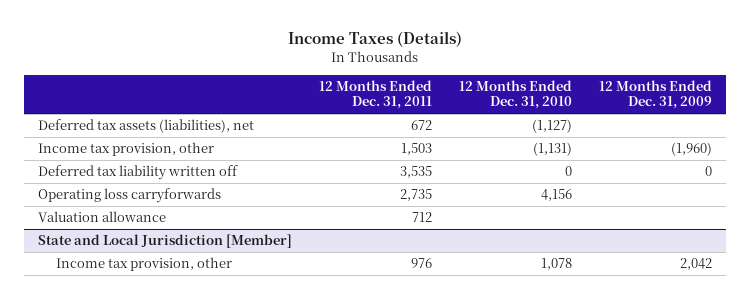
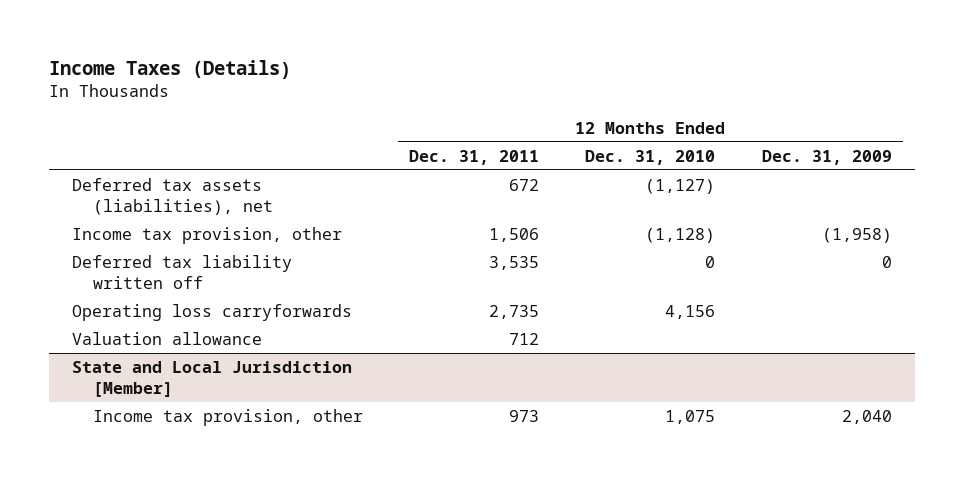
[400,143,432,156] 1,503 -> [489,228,540,243] 1,506
[532,142,572,157] (1,131) -> [645,228,716,244] (1,128)
[671,142,713,157] (1,960) -> [821,228,892,244] (1,958)
[410,258,432,269] 976 -> [509,410,540,423] 973
[540,258,572,271] 1,078 -> [665,410,716,425] 1,075
[680,258,713,271] 2,042 -> [841,410,892,425] 2,040

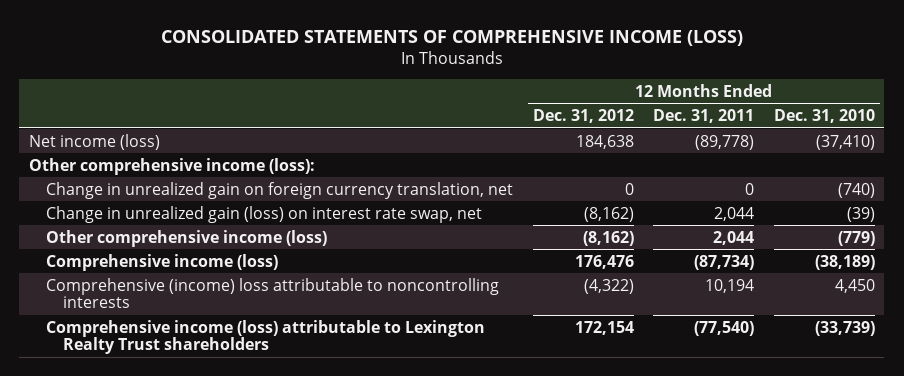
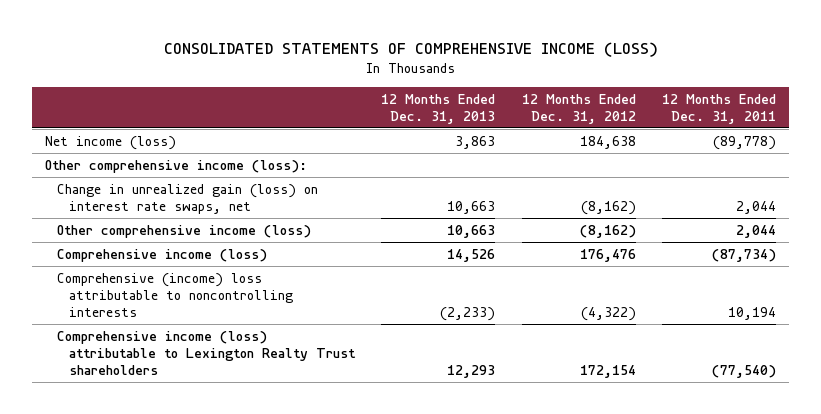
[773,109,875,124] Dec. 31, 2010 -> none
none -> [381,93,496,124] 12 Months Ended Dec. 31, 2013
[46,181,514,199] Change in unrealized gain on foreign currency translation, net -> none
[46,205,483,223] Change in unrealized gain (loss) on interest rate swap, net -> [57,183,319,214] Change in unrealized gain (loss) on interest rate swaps, net

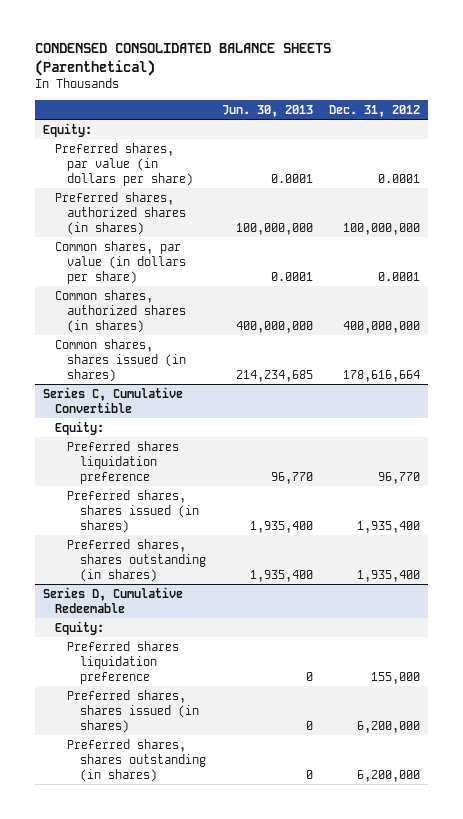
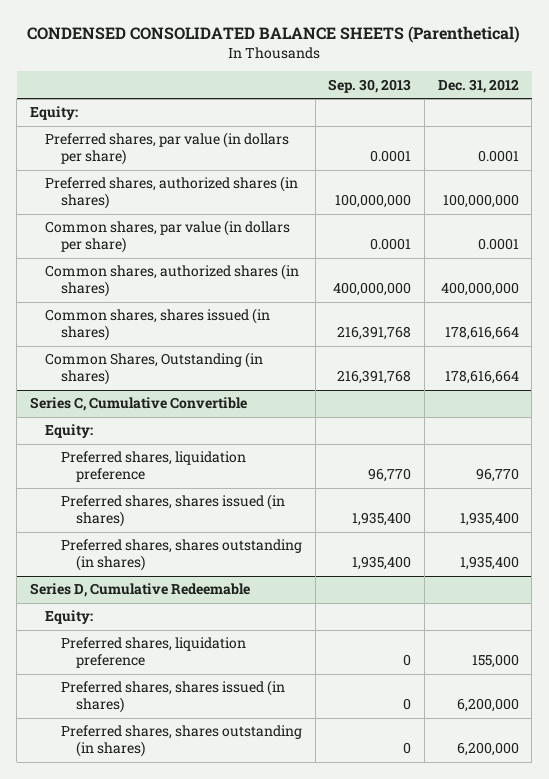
[221,104,313,117] Jun. 30, 2013 -> none
none -> [328,78,412,93] Sep. 30, 2013
none -> [45,352,264,386] Common Shares, Outstanding (in shares)
[67,440,180,484] Preferred shares liquidation preference -> [60,451,246,483] Preferred shares, liquidation preference
[67,640,180,684] Preferred shares liquidation preference -> [60,637,246,669] Preferred shares, liquidation preference

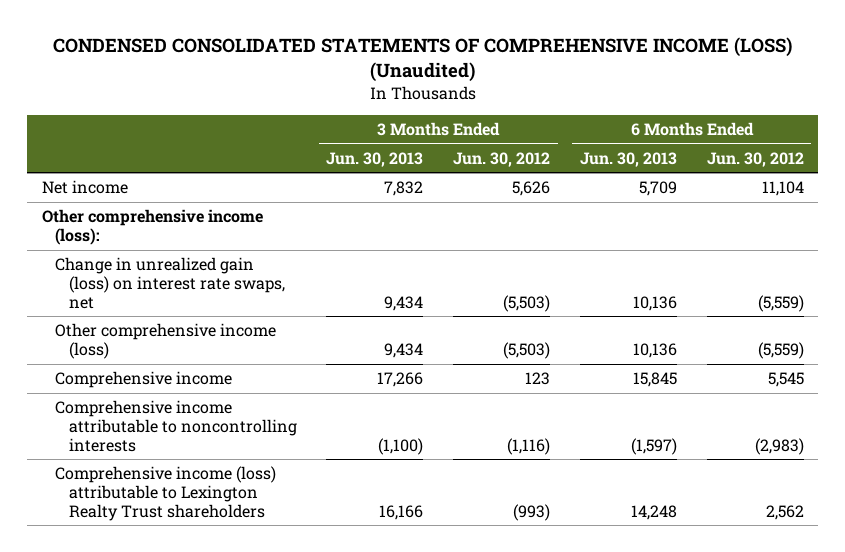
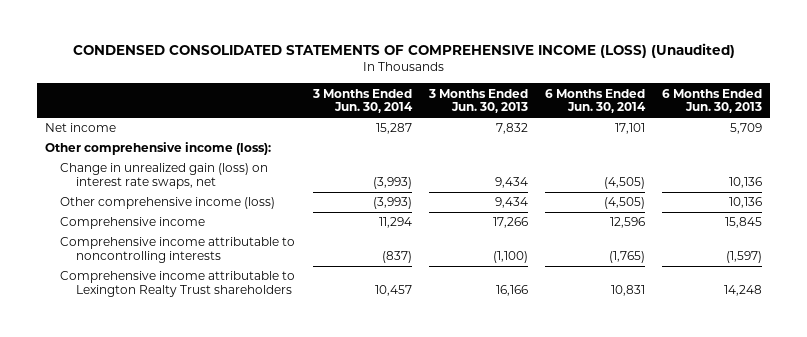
[453,151,551,167] Jun. 30, 2012 -> none
[706,151,804,167] Jun. 30, 2012 -> none
none -> [311,88,413,114] 3 Months Ended Jun. 30, 2014
none -> [544,88,646,114] 6 Months Ended Jun. 30, 2014
[55,466,277,521] Comprehensive income (loss) attributable to Lexington Realty Trust shareholders -> [60,271,296,298] Comprehensive income attributable to Lexington Realty Trust shareholders

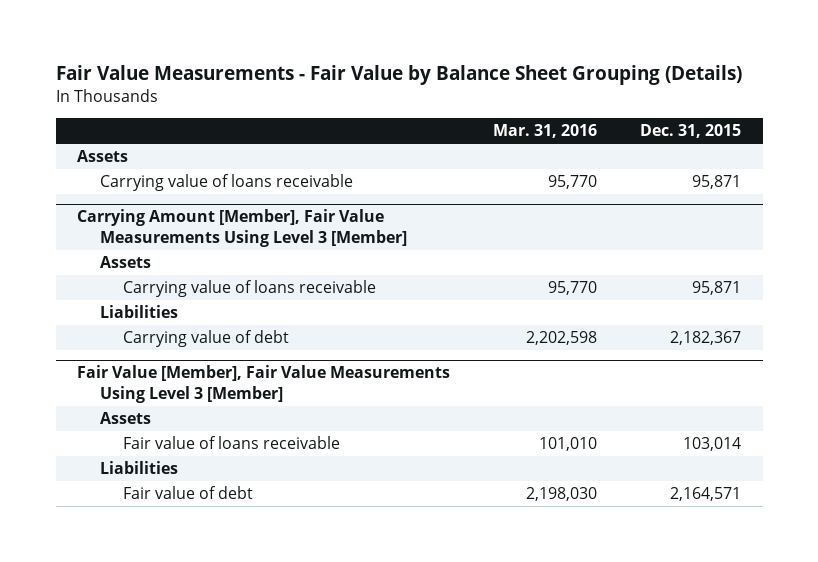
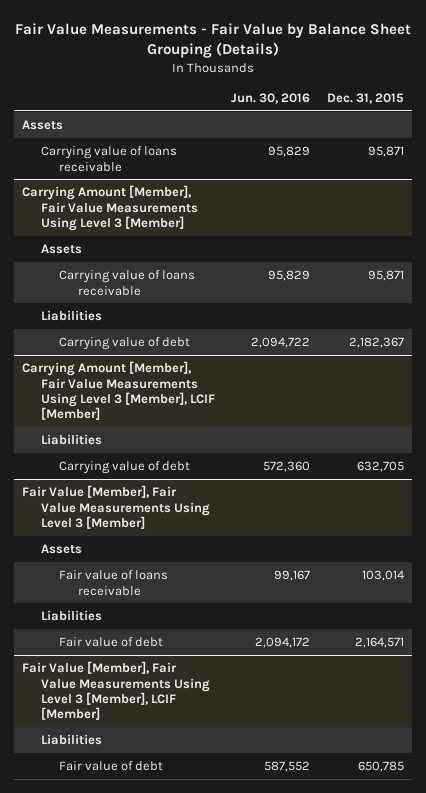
[493,124,598,139] Mar. 31, 2016 -> none
none -> [231,93,311,105] Jun. 30, 2016
none -> [22,361,215,421] Carrying Amount [Member], Fair Value Measurements Using Level 3 [Member], LCIF [Member]
none -> [40,434,102,446] Liabilities
none -> [59,461,191,475] Carrying value of debt
none -> [22,661,210,721] Fair Value [Member], Fair Value Measurements Using Level 3 [Member], LCIF [Member]
none -> [40,734,102,746] Liabilities
none -> [59,761,164,772] Fair value of debt

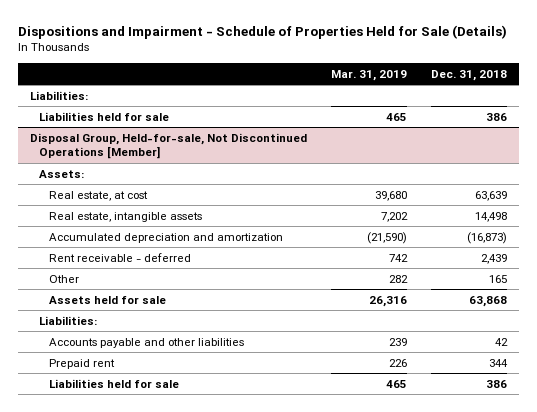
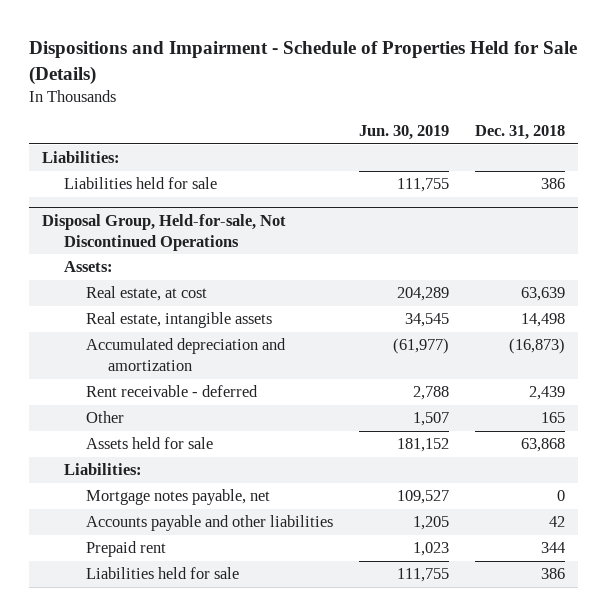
[330,69,407,81] Mar. 31, 2019 -> none
none -> [358,125,449,141] Jun. 30, 2019
[29,132,307,160] Disposal Group, Held-for-sale, Not Discontinued Operations [Member] -> [41,213,286,251] Disposal Group, Held-for-sale, Not Discontinued Operations
none -> [86,489,271,506] Mortgage notes payable, net

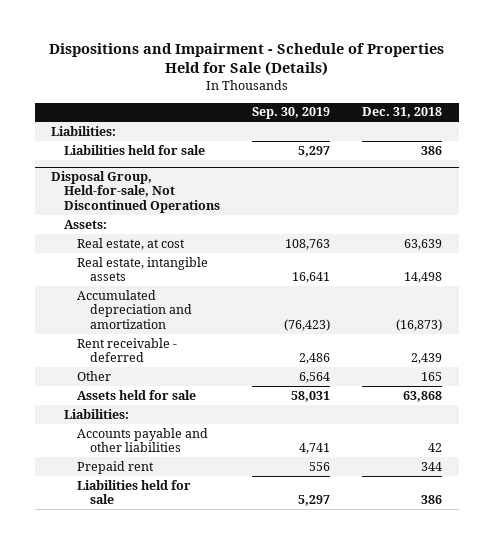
[358,125,449,141] Jun. 30, 2019 -> none
none -> [252,107,331,120] Sep. 30, 2019
[86,489,271,506] Mortgage notes payable, net -> none

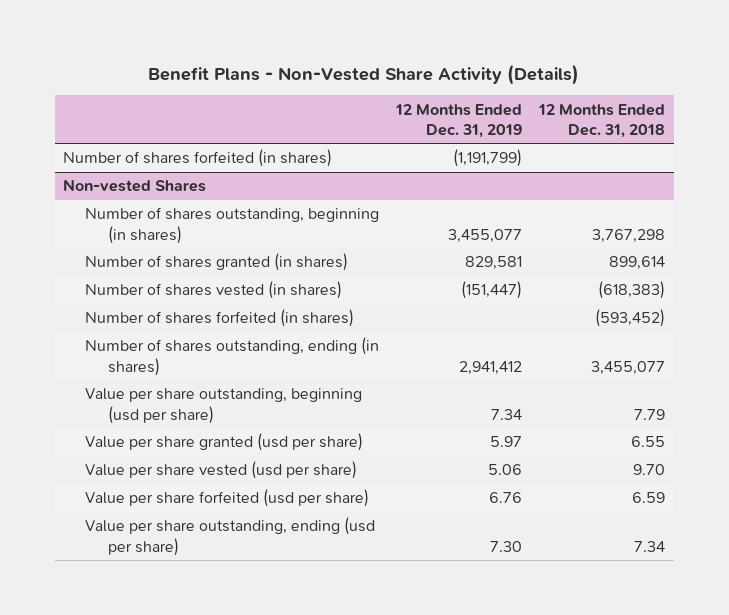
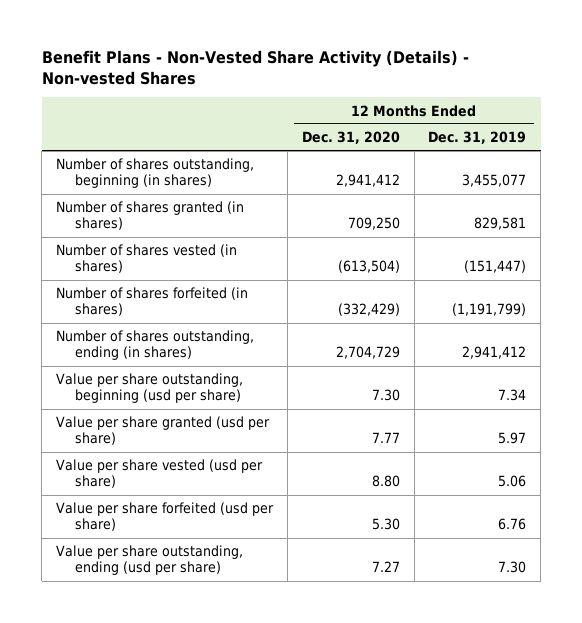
[148,63,580,85] Benefit Plans - Non-Vested Share Activity (Details) -> [41,49,469,85] Benefit Plans - Non-Vested Share Activity (Details) - Non-vested Shares
[538,103,666,138] 12 Months Ended Dec. 31, 2018 -> none
none -> [301,131,400,145] Dec. 31, 2020
[63,179,207,193] Non-vested Shares -> none
[85,309,355,328] Number of shares forfeited (in shares) -> none
[63,149,333,168] Number of shares forfeited (in shares) -> [55,287,248,317] Number of shares forfeited (in shares)

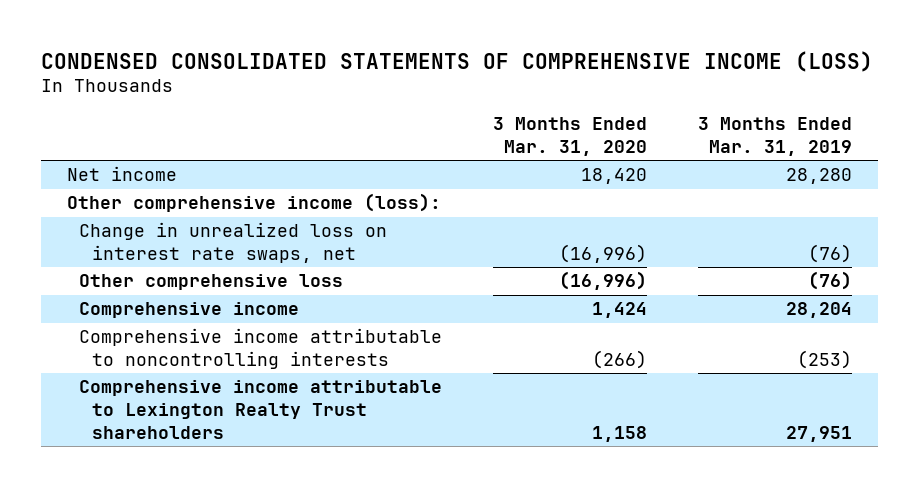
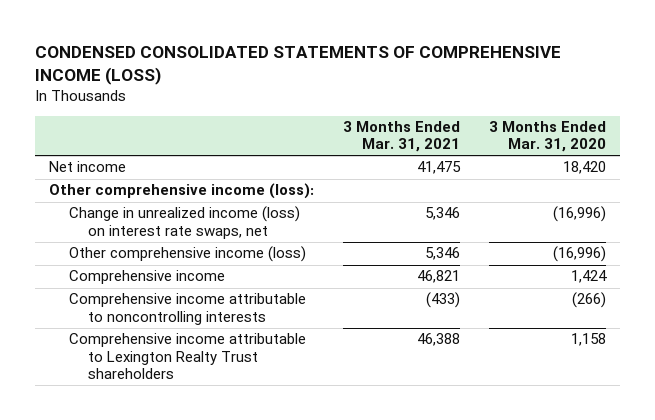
[698,117,853,157] 3 Months Ended Mar. 31, 2019 -> none
none -> [343,121,461,153] 3 Months Ended Mar. 31, 2021
[79,222,388,263] Change in unrealized loss on interest rate swaps, net -> [68,206,300,239] Change in unrealized income (loss) on interest rate swaps, net
[79,274,344,291] Other comprehensive loss -> [68,246,306,263] Other comprehensive income (loss)

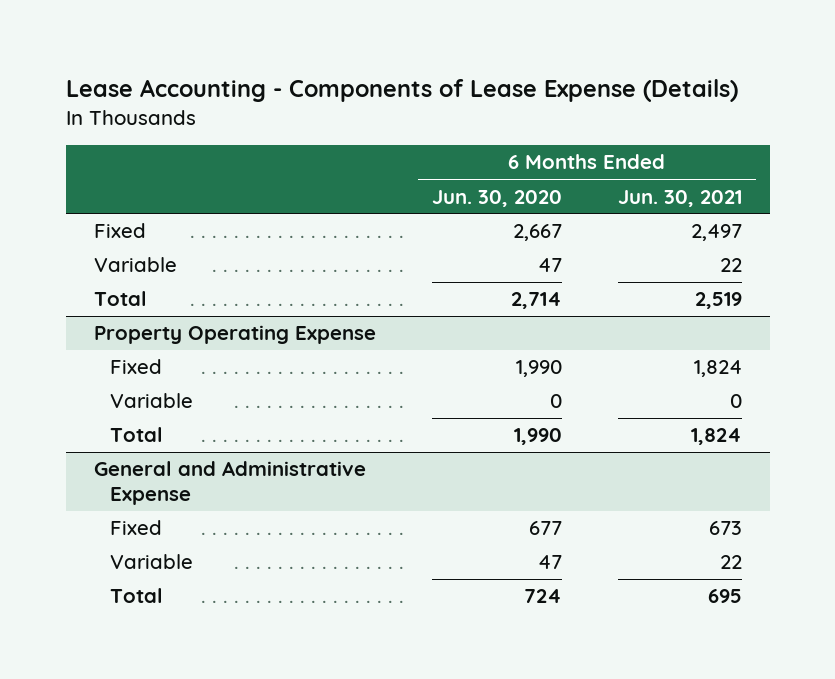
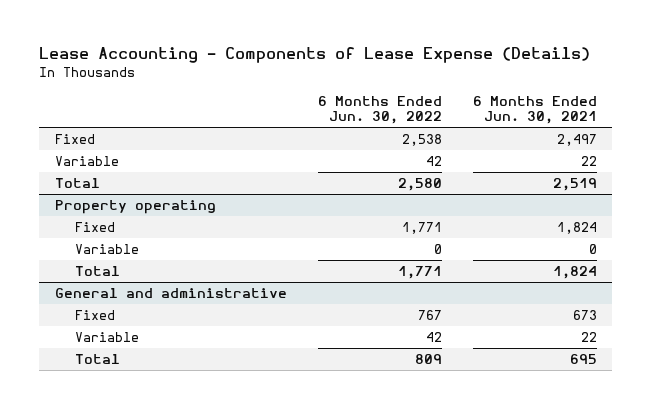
[431,189,562,207] Jun. 30, 2020 -> none
none -> [317,95,442,125] 6 Months Ended Jun. 30, 2022
[93,325,376,345] Property Operating Expense -> [54,200,216,215] Property operating
[93,461,366,506] General and Administrative Expense -> [54,288,287,299] General and administrative

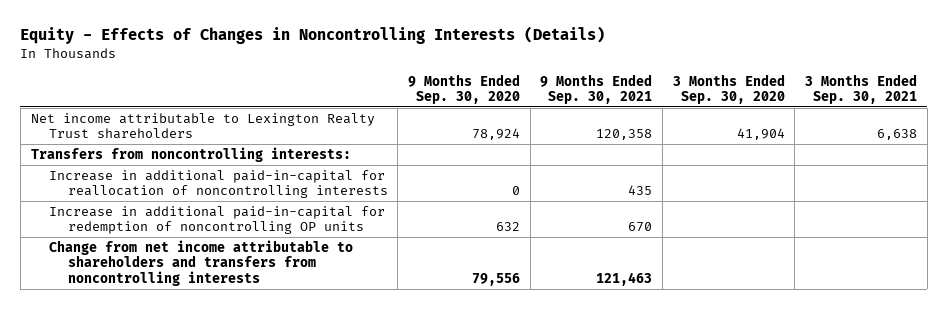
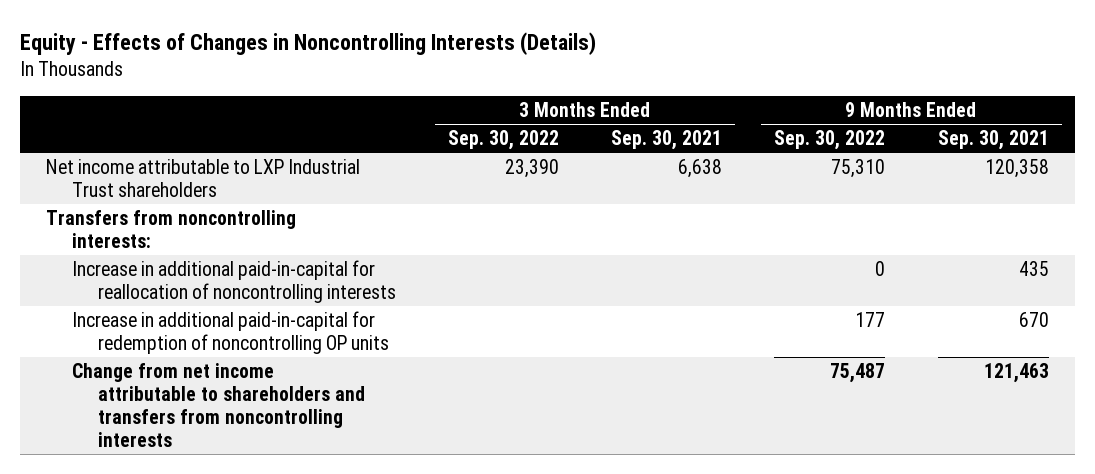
[408,73,521,104] 9 Months Ended Sep. 30, 2020 -> none
[672,73,785,104] 3 Months Ended Sep. 30, 2020 -> none
none -> [448,130,560,151] Sep. 30, 2022
none -> [774,130,886,151] Sep. 30, 2022
[30,113,375,140] Net income attributable to Lexington Realty Trust shareholders -> [46,159,361,197] Net income attributable to LXP Industrial Trust shareholders

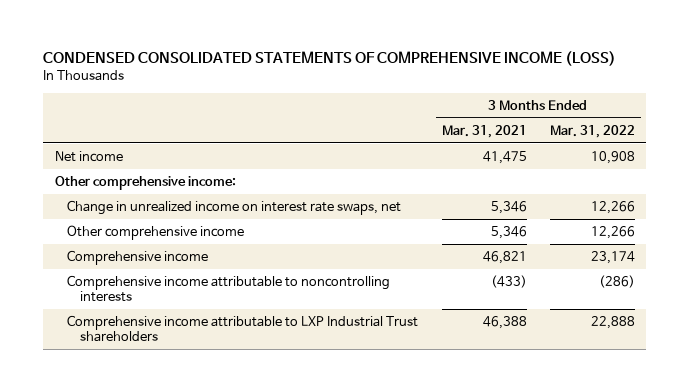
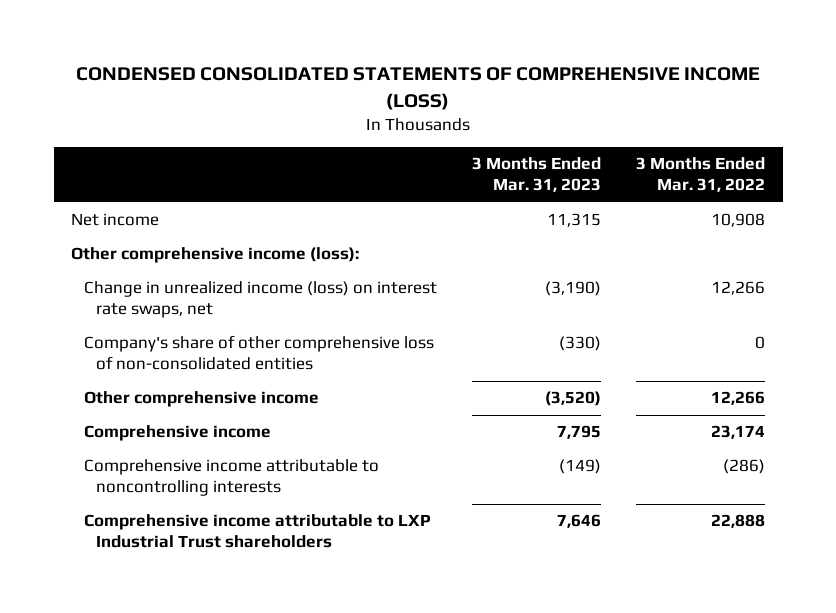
[441,124,527,138] Mar. 31, 2021 -> none
none -> [471,157,601,193] 3 Months Ended Mar. 31, 2023
[54,176,236,191] Other comprehensive income: -> [71,247,360,264] Other comprehensive income (loss):
[67,200,402,216] Change in unrealized income on interest rate swaps, net -> [83,281,437,319] Change in unrealized income (loss) on interest rate swaps, net
none -> [83,335,434,371] Company's share of other comprehensive loss of non-consolidated entities

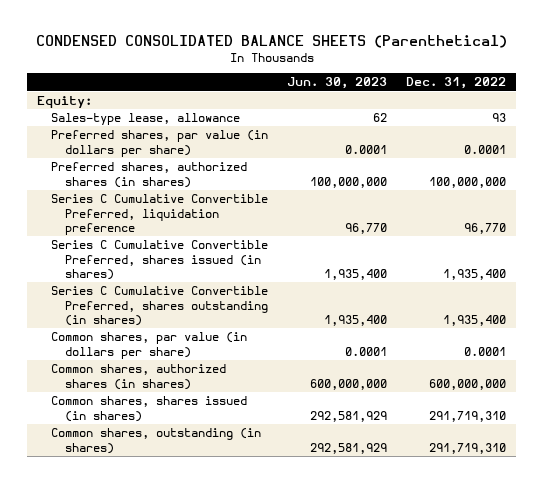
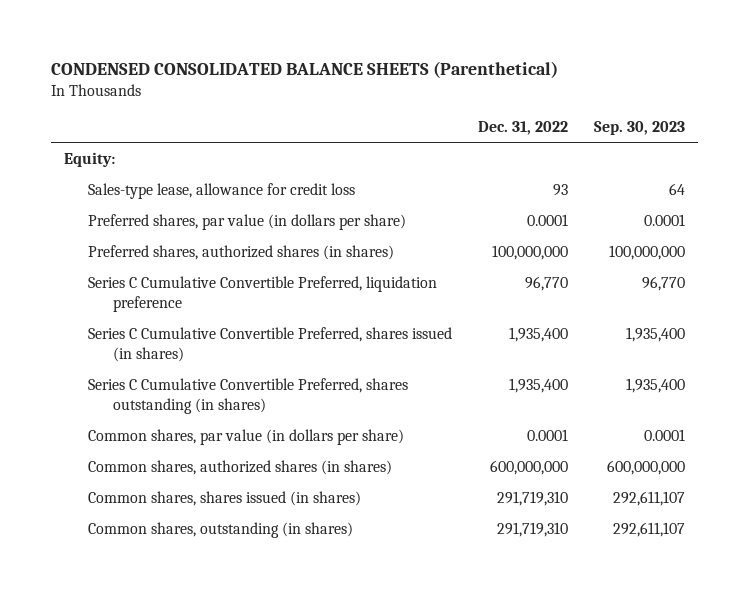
[287,77,388,90] Jun. 30, 2023 -> none
none -> [594,120,686,135] Sep. 30, 2023
[50,113,240,126] Sales-type lease, allowance -> [88,182,356,199] Sales-type lease, allowance for credit loss

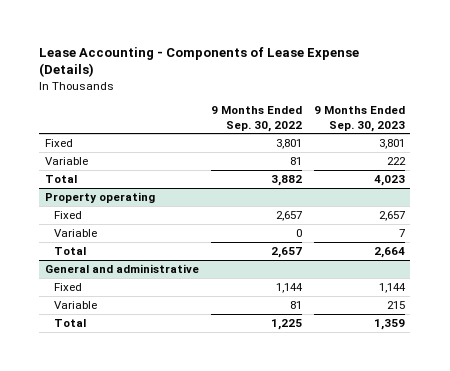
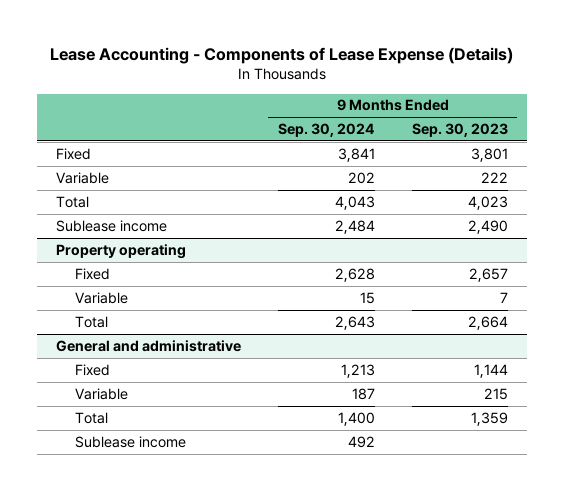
[210,106,302,132] 9 Months Ended Sep. 30, 2022 -> none
none -> [277,123,375,138] Sep. 30, 2024
none -> [55,219,167,232] Sublease income
none -> [75,435,187,448] Sublease income

